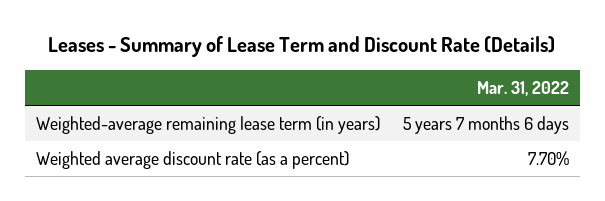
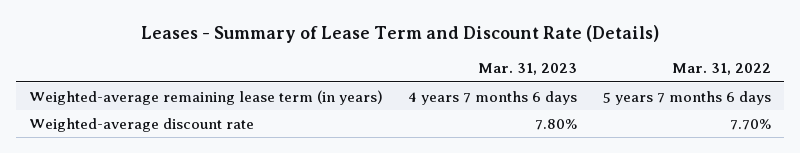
none -> [478,63,578,76] Mar. 31, 2023
[36,151,350,170] Weighted average discount rate (as a percent) -> [28,117,254,132] Weighted-average discount rate

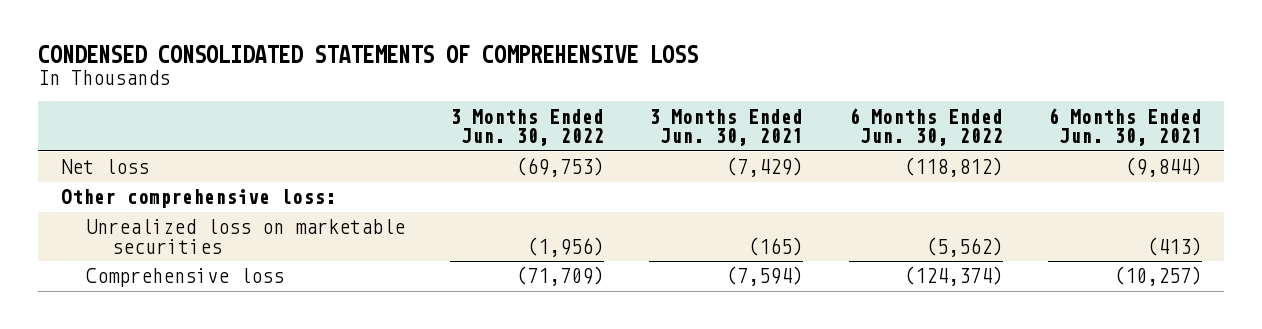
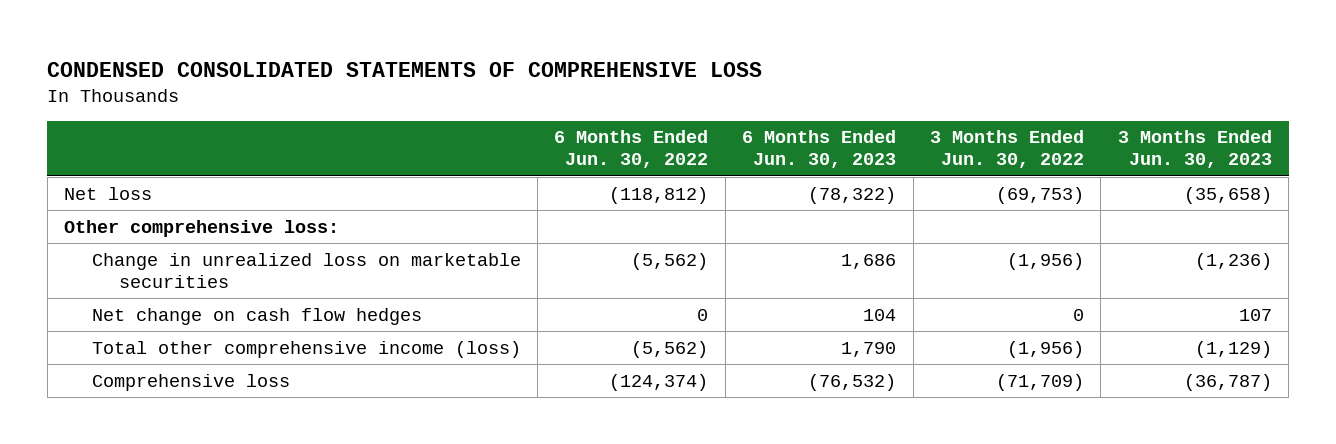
[649,108,804,147] 3 Months Ended Jun. 30, 2021 -> none
[1047,107,1202,147] 6 Months Ended Jun. 30, 2021 -> none
none -> [742,130,897,169] 6 Months Ended Jun. 30, 2023
none -> [1117,130,1272,169] 3 Months Ended Jun. 30, 2023
[86,219,406,254] Unrealized loss on marketable securities -> [91,252,521,288] Change in unrealized loss on marketable securities
none -> [91,307,422,325] Net change on cash flow hedges
none -> [91,340,521,358] Total other comprehensive income (loss)

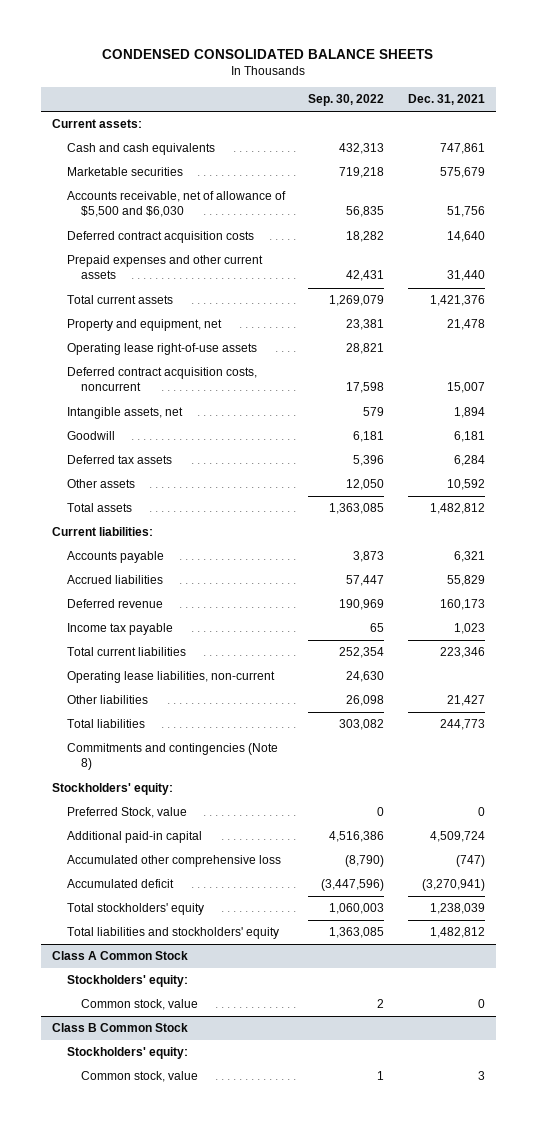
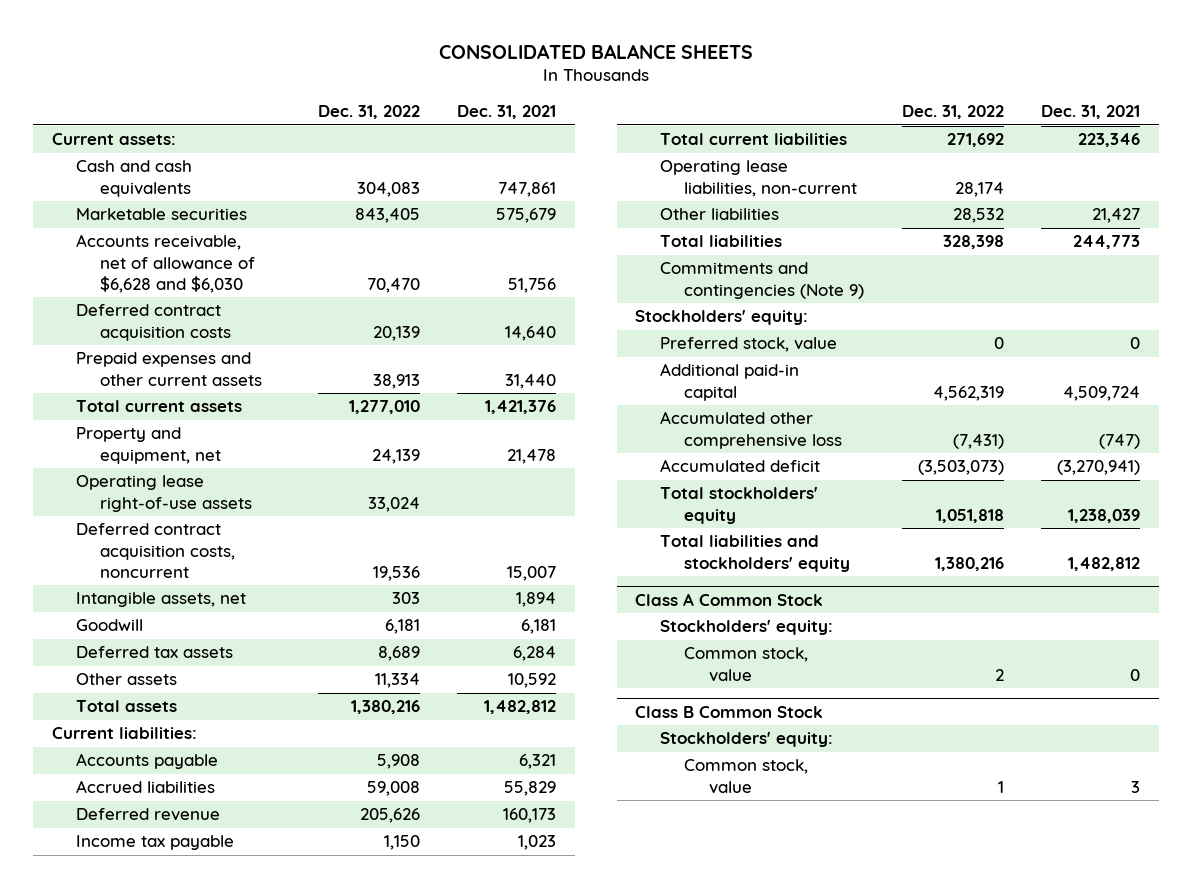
[102,48,434,59] CONDENSED CONSOLIDATED BALANCE SHEETS -> [438,43,753,59] CONSOLIDATED BALANCE SHEETS
[308,94,385,107] Sep. 30, 2022 -> none
none -> [317,105,420,120] Dec. 31, 2022
[66,191,286,218] Accounts receivable, net of allowance of $5,500 and $6,030 -> [75,234,256,293] Accounts receivable, net of allowance of $6,628 and $6,030
[66,743,278,771] Commitments and contingencies (Note 8) -> [659,262,865,299] Commitments and contingencies (Note 9)
[66,807,187,819] Preferred Stock, value -> [659,337,837,353] Preferred stock, value

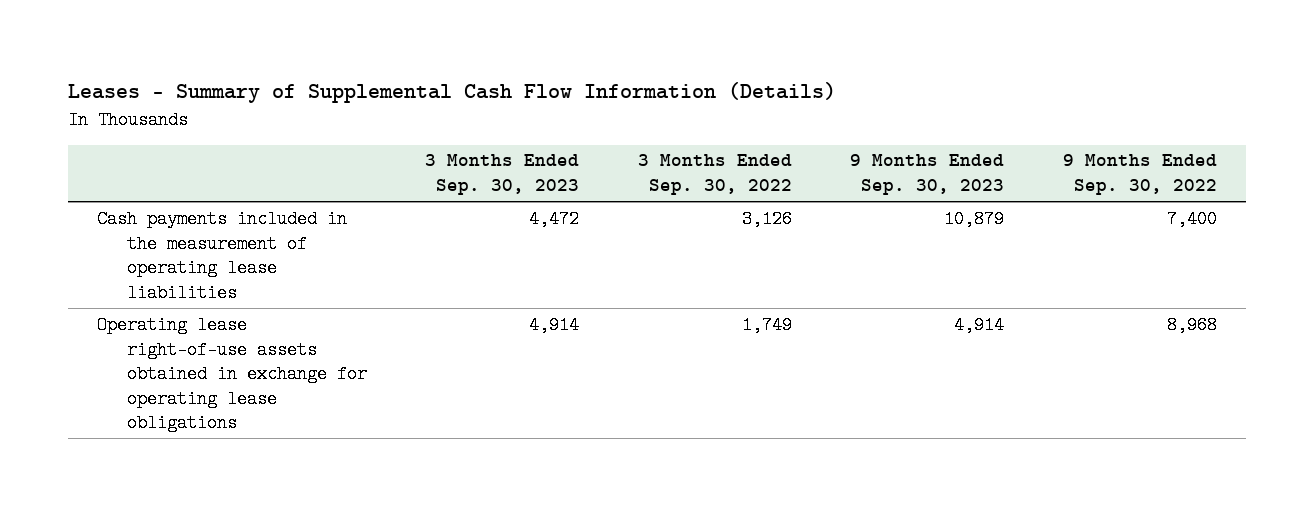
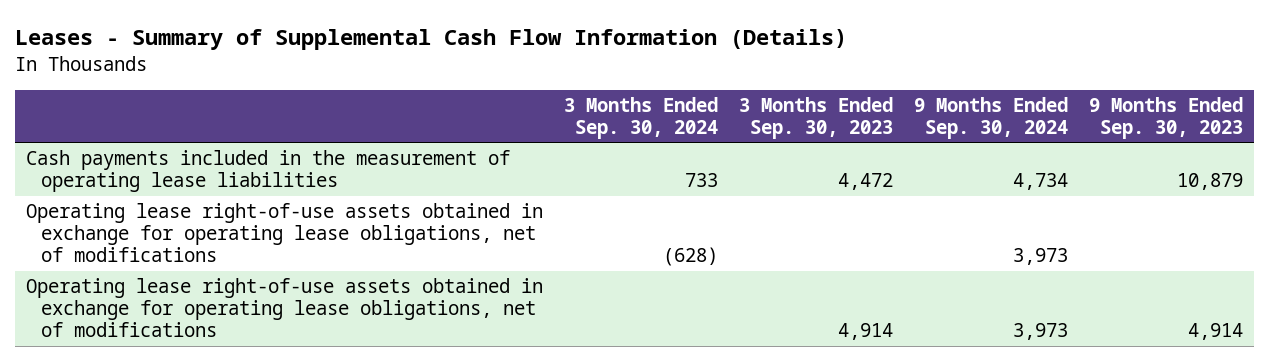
[637,154,792,196] 3 Months Ended Sep. 30, 2022 -> none
[1062,154,1217,196] 9 Months Ended Sep. 30, 2022 -> none
none -> [564,96,719,140] 3 Months Ended Sep. 30, 2024
none -> [914,96,1069,140] 9 Months Ended Sep. 30, 2024
none -> [25,203,543,263] Operating lease right-of-use assets obtained in exchange for operating lease obligations, net of modifications
[96,315,367,433] Operating lease right-of-use assets obtained in exchange for operating lease obligations -> [25,278,543,338] Operating lease right-of-use assets obtained in exchange for operating lease obligations, net of modifications

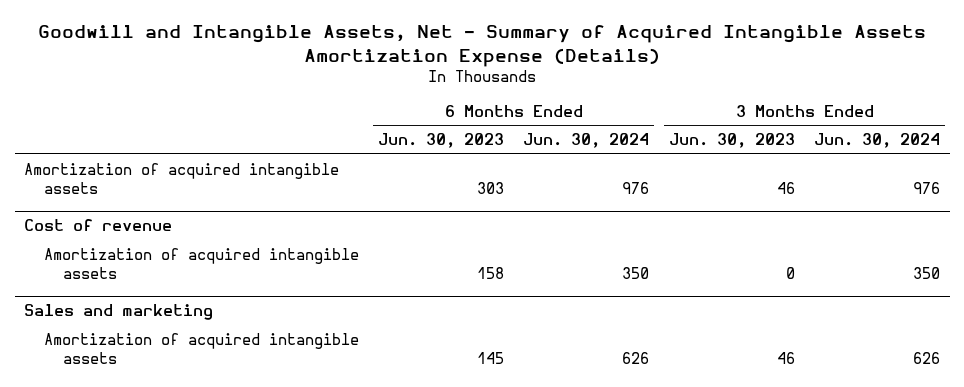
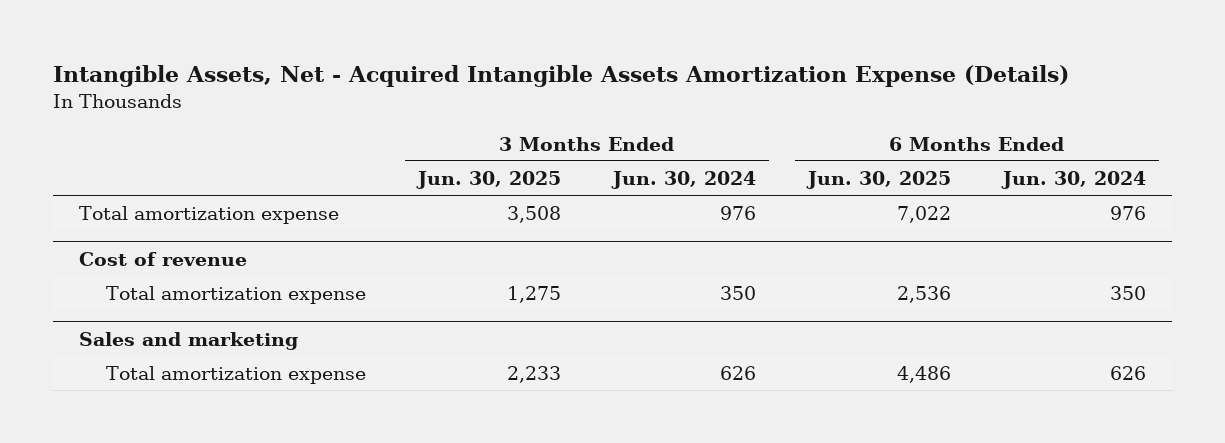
[38,25,927,67] Goodwill and Intangible Assets, Net - Summary of Acquired Intangible Assets Amortization Expense (Details) -> [52,65,1069,88] Intangible Assets, Net - Acquired Intangible Assets Amortization Expense (Details)
[378,133,505,149] Jun. 30, 2023 -> none
[668,133,795,149] Jun. 30, 2023 -> none
none -> [415,170,561,189] Jun. 30, 2025
none -> [806,170,952,189] Jun. 30, 2025
[24,162,340,195] Amortization of acquired intangible assets -> [78,206,339,225] Total amortization expense
[43,247,359,280] Amortization of acquired intangible assets -> [105,286,366,305] Total amortization expense
[43,332,359,365] Amortization of acquired intangible assets -> [105,366,366,385] Total amortization expense

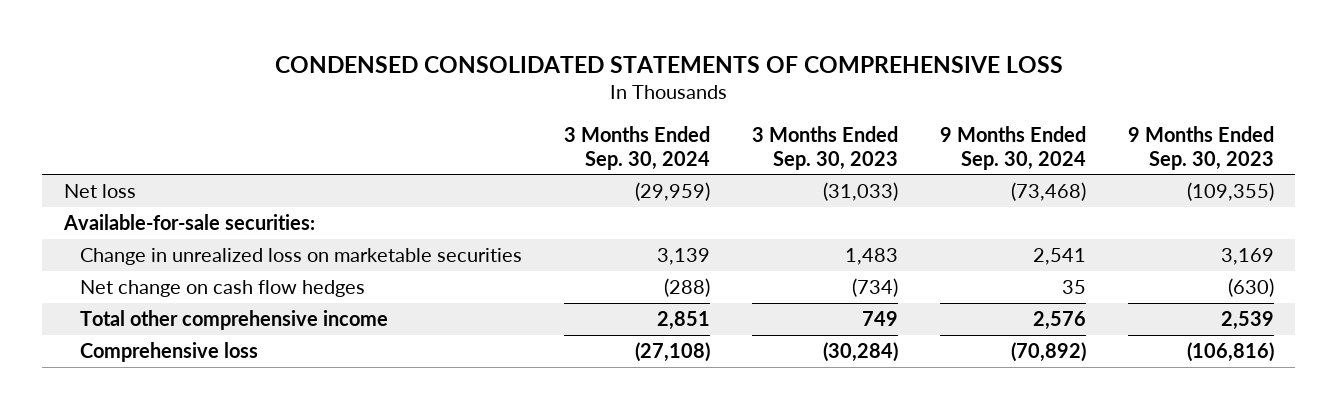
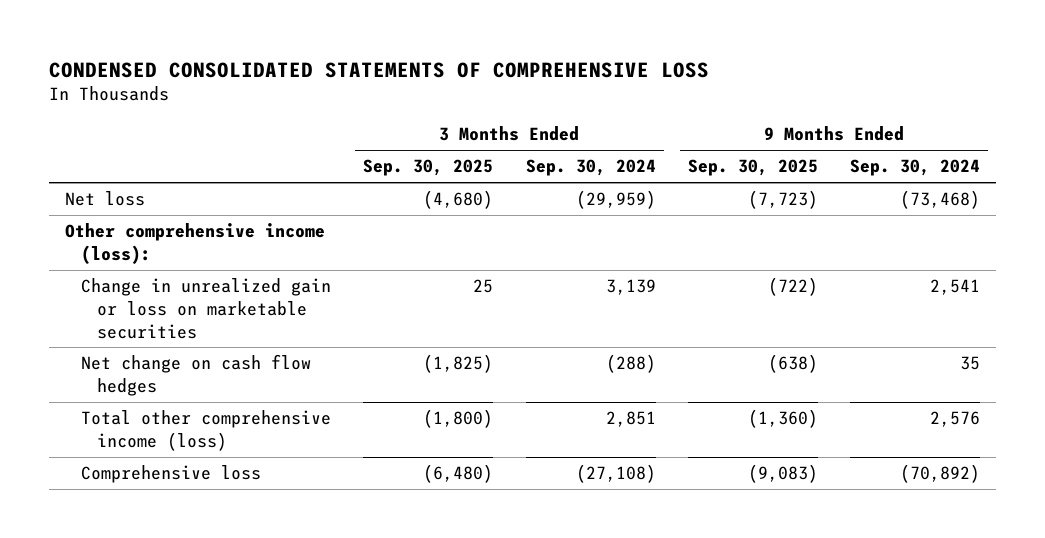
[751,125,898,170] 3 Months Ended Sep. 30, 2023 -> none
[1128,125,1275,170] 9 Months Ended Sep. 30, 2023 -> none
none -> [363,159,494,177] Sep. 30, 2025
none -> [687,159,818,177] Sep. 30, 2025
[62,213,315,230] Available-for-sale securities: -> none
none -> [65,223,326,264] Other comprehensive income (loss):
[79,247,522,265] Change in unrealized loss on marketable securities -> [81,278,332,339] Change in unrealized gain or loss on marketable securities
[79,309,388,330] Total other comprehensive income -> [81,410,332,451] Total other comprehensive income (loss)

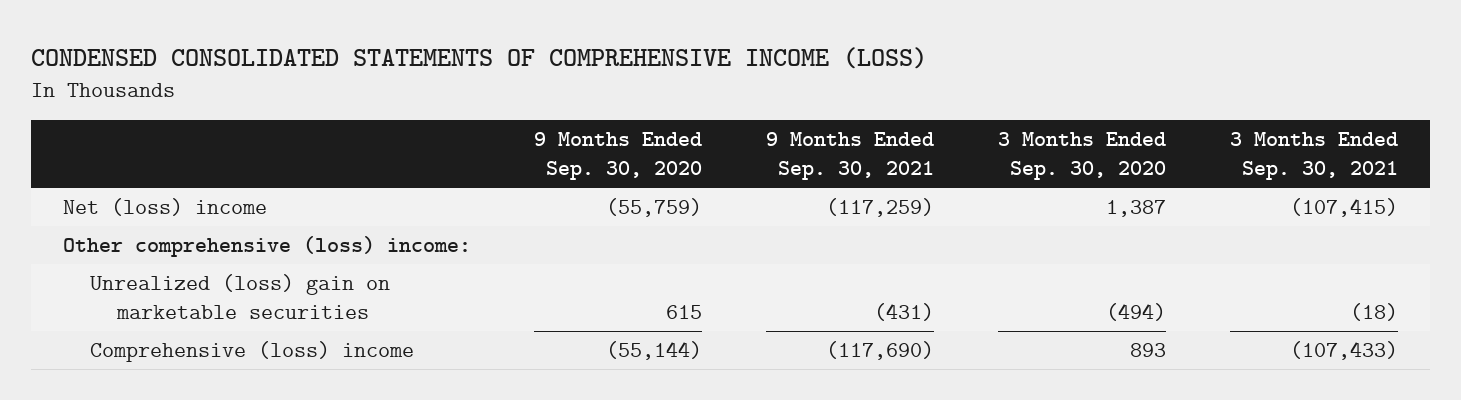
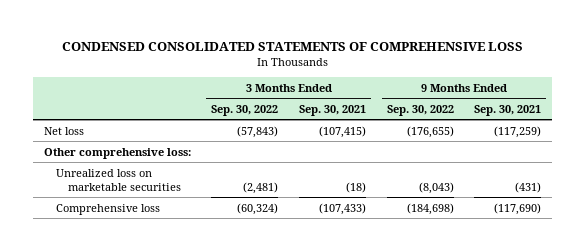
[30,47,927,70] CONDENSED CONSOLIDATED STATEMENTS OF COMPREHENSIVE INCOME (LOSS) -> [61,41,523,51] CONDENSED CONSOLIDATED STATEMENTS OF COMPREHENSIVE LOSS
[534,132,703,181] 9 Months Ended Sep. 30, 2020 -> none
[998,132,1167,181] 3 Months Ended Sep. 30, 2020 -> none
none -> [211,104,279,116] Sep. 30, 2022
none -> [386,104,454,116] Sep. 30, 2022
[62,197,267,216] Net (loss) income -> [43,126,84,135] Net loss
[62,235,471,257] Other comprehensive (loss) income: -> [43,147,191,159] Other comprehensive loss:
[89,273,390,319] Unrealized (loss) gain on marketable securities -> [56,168,182,191] Unrealized loss on marketable securities
[89,340,414,362] Comprehensive (loss) income -> [56,203,161,215] Comprehensive loss

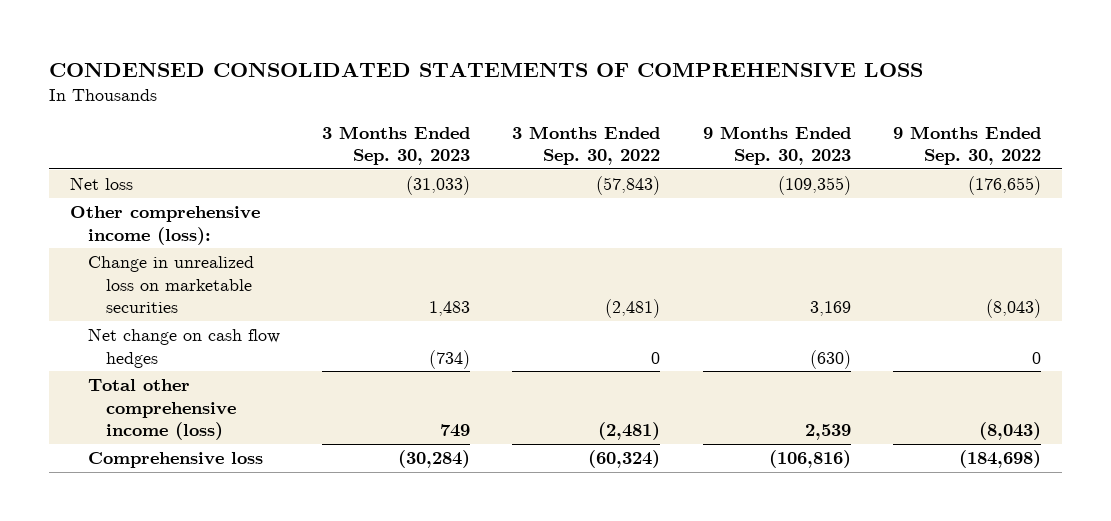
[299,104,367,116] Sep. 30, 2021 -> none
[474,104,542,116] Sep. 30, 2021 -> none
none -> [322,125,471,166] 3 Months Ended Sep. 30, 2023
none -> [702,125,851,166] 9 Months Ended Sep. 30, 2023
[43,147,191,159] Other comprehensive loss: -> [70,205,261,245] Other comprehensive income (loss):
[56,168,182,191] Unrealized loss on marketable securities -> [88,255,255,314] Change in unrealized loss on marketable securities
none -> [88,327,281,368] Net change on cash flow hedges
none -> [88,378,237,441] Total other comprehensive income (loss)

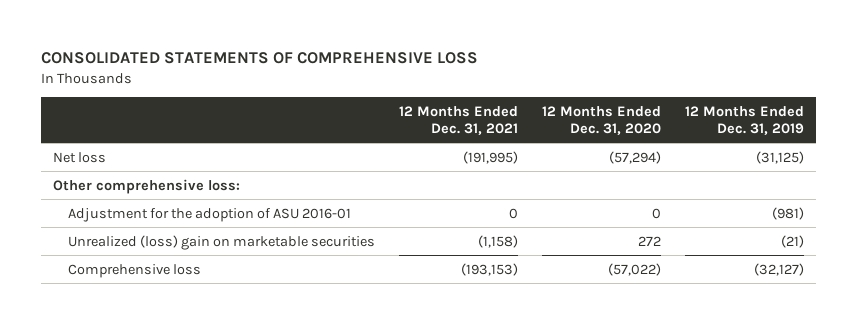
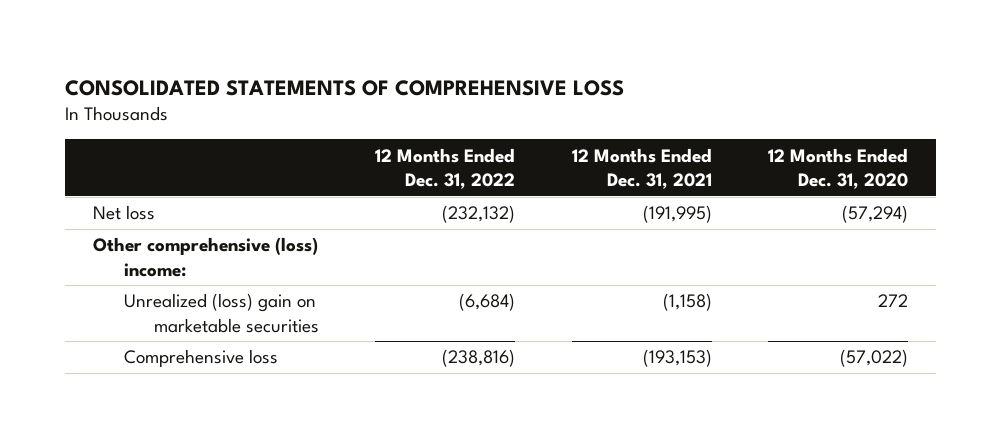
[685,105,805,135] 12 Months Ended Dec. 31, 2019 -> none
none -> [375,147,516,190] 12 Months Ended Dec. 31, 2022
[67,207,351,222] Adjustment for the adoption of ASU 2016-01 -> none
[52,178,240,194] Other comprehensive loss: -> [93,237,319,277] Other comprehensive (loss) income:

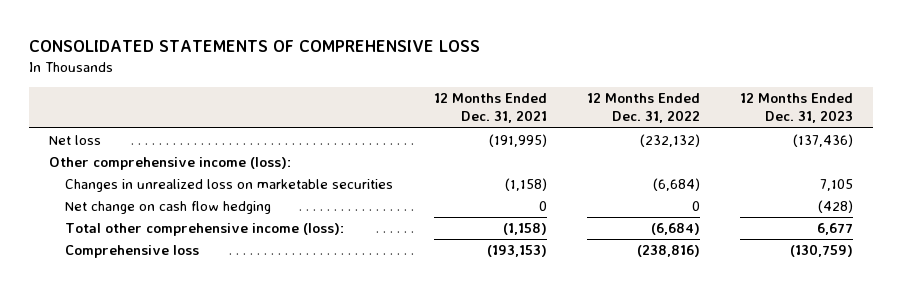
[768,147,909,190] 12 Months Ended Dec. 31, 2020 -> none
none -> [739,92,853,124] 12 Months Ended Dec. 31, 2023
[93,237,319,277] Other comprehensive (loss) income: -> [49,157,292,171] Other comprehensive income (loss):
[123,293,319,333] Unrealized (loss) gain on marketable securities -> [65,179,394,193] Changes in unrealized loss on marketable securities
none -> [65,201,272,215] Net change on cash flow hedging
none -> [65,223,345,237] Total other comprehensive income (loss):

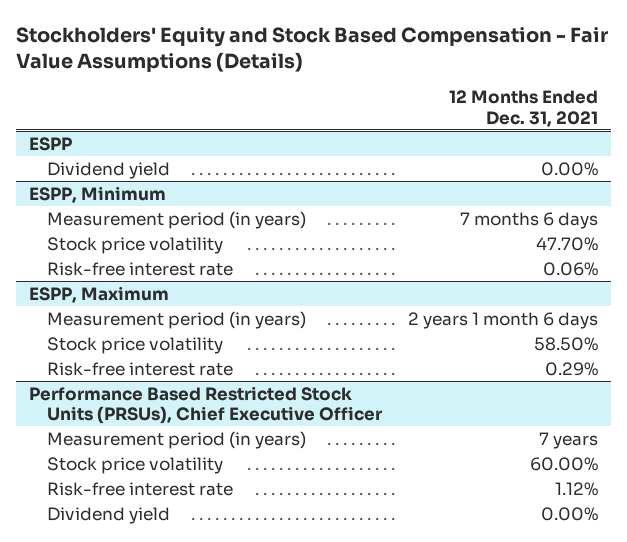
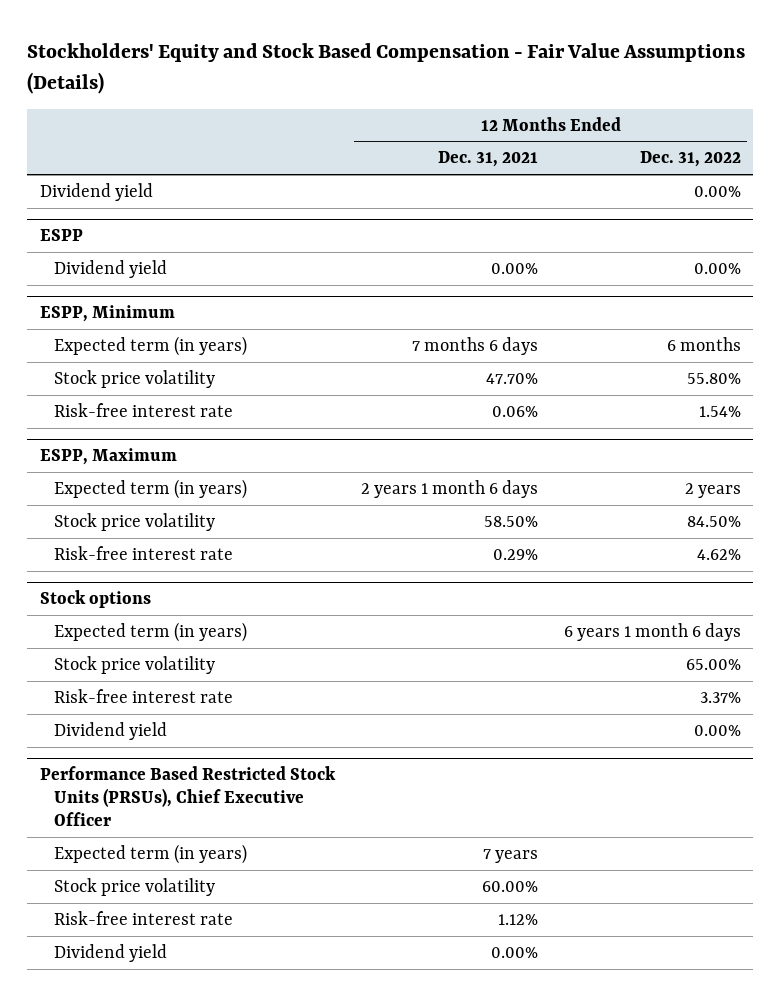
none -> [639,151,741,168] Dec. 31, 2022
none -> [40,183,154,202] Dividend yield
[47,210,307,229] Measurement period (in years) -> [54,336,248,357] Expected term (in years)
[47,310,307,329] Measurement period (in years) -> [54,479,248,500] Expected term (in years)
none -> [40,590,152,609] Stock options
none -> [54,622,248,643] Expected term (in years)
none -> [54,656,216,675] Stock price volatility
none -> [54,689,234,704] Risk-free interest rate
none -> [54,722,168,741] Dividend yield
[47,430,307,449] Measurement period (in years) -> [54,844,248,865] Expected term (in years)

